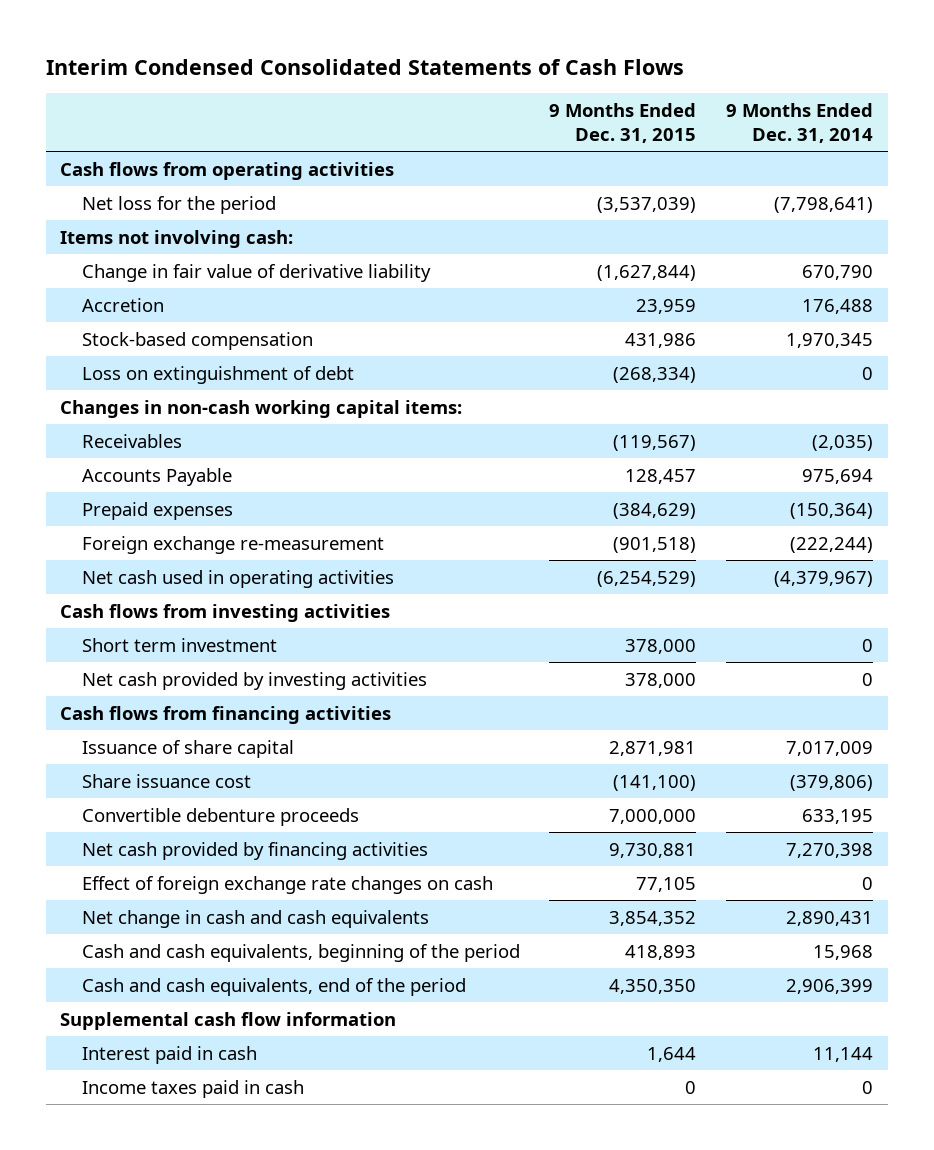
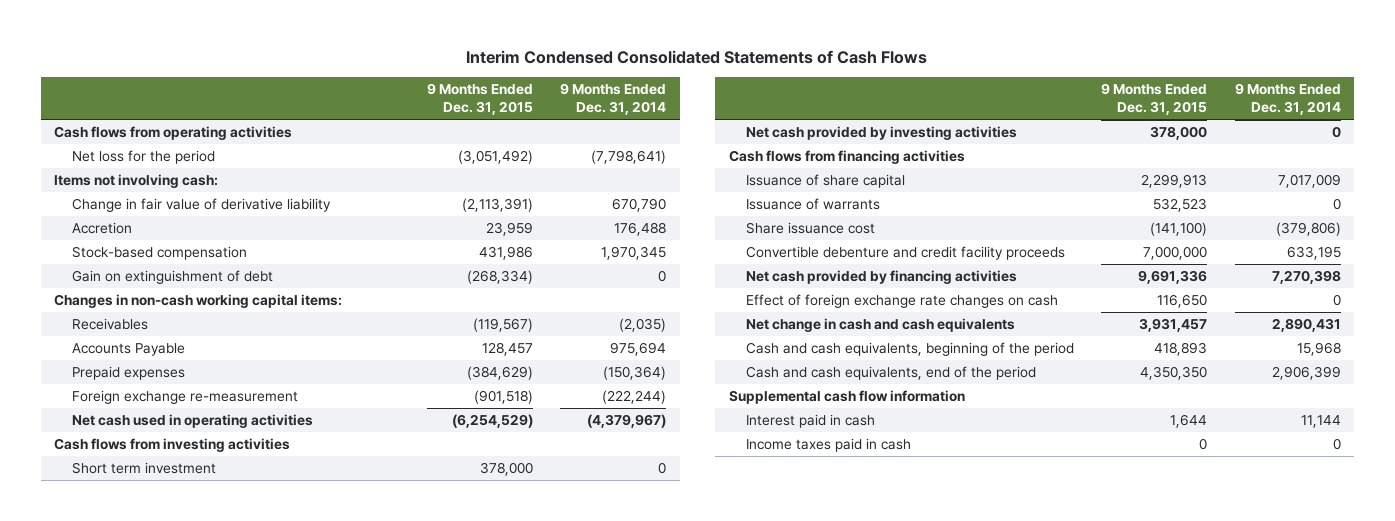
[597,196,697,213] (3,537,039) -> [457,150,533,165] (3,051,492)
[597,264,697,281] (1,627,844) -> [461,198,533,213] (2,113,391)
[81,365,354,384] Loss on extinguishment of debt -> [71,270,273,285] Gain on extinguishment of debt
[609,740,697,756] 2,871,981 -> [1141,174,1208,189] 2,299,913
none -> [746,198,881,211] Issuance of warrants
[81,807,359,826] Convertible debenture proceeds -> [746,246,1066,261] Convertible debenture and credit facility proceeds
[609,842,697,858] 9,730,881 -> [1138,270,1208,285] 9,691,336
[636,876,697,892] 77,105 -> [1157,294,1208,309] 116,650
[609,910,697,926] 3,854,352 -> [1139,318,1208,333] 3,931,457

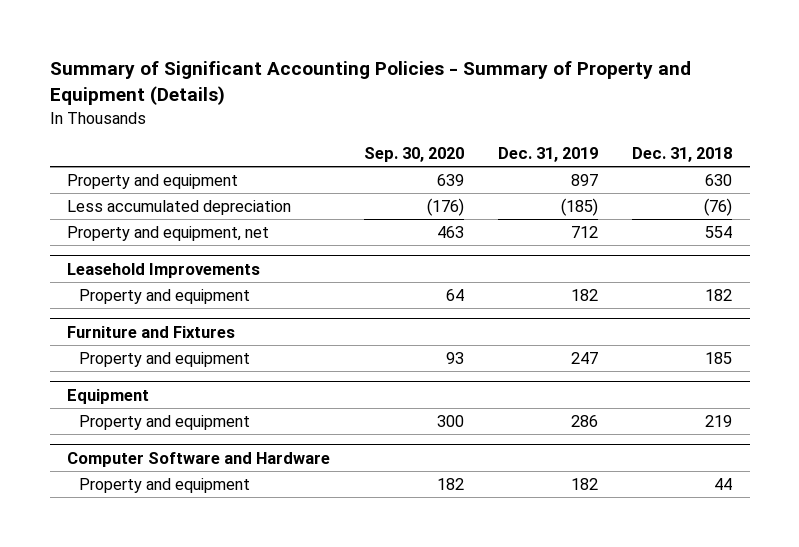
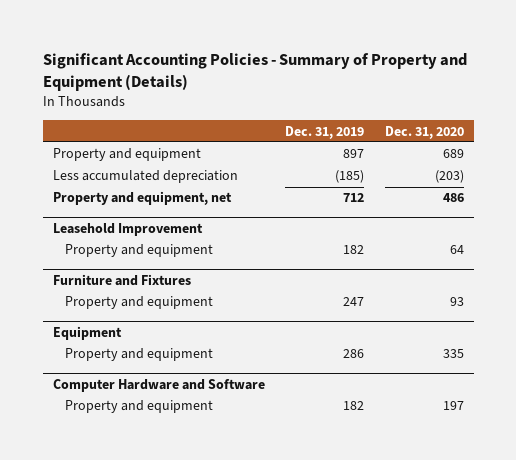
[49,61,691,106] Summary of Significant Accounting Policies - Summary of Property and Equipment (Details) -> [42,52,467,91] Significant Accounting Policies - Summary of Property and Equipment (Details)
[364,147,465,163] Sep. 30, 2020 -> none
[632,147,733,163] Dec. 31, 2018 -> none
none -> [384,125,464,139] Dec. 31, 2020
[66,262,260,278] Leasehold Improvements -> [52,222,203,236] Leasehold Improvement
[66,451,330,467] Computer Software and Hardware -> [52,378,265,392] Computer Hardware and Software

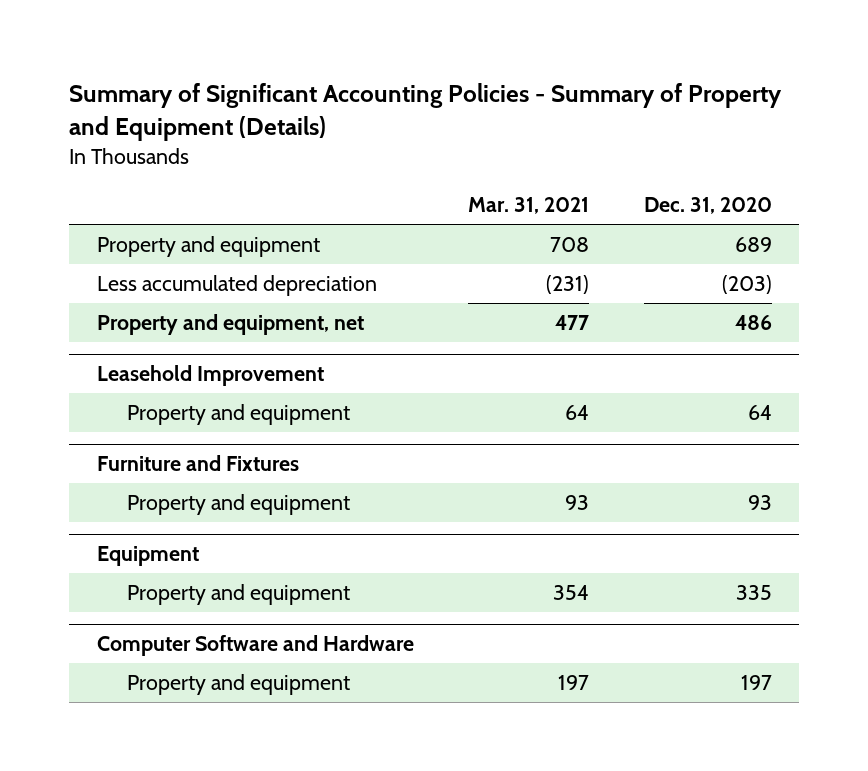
[42,52,467,91] Significant Accounting Policies - Summary of Property and Equipment (Details) -> [69,83,783,142] Summary of Significant Accounting Policies - Summary of Property and Equipment (Details)
[285,125,365,139] Dec. 31, 2019 -> none
none -> [468,197,590,215] Mar. 31, 2021
[52,378,265,392] Computer Hardware and Software -> [96,635,414,657] Computer Software and Hardware

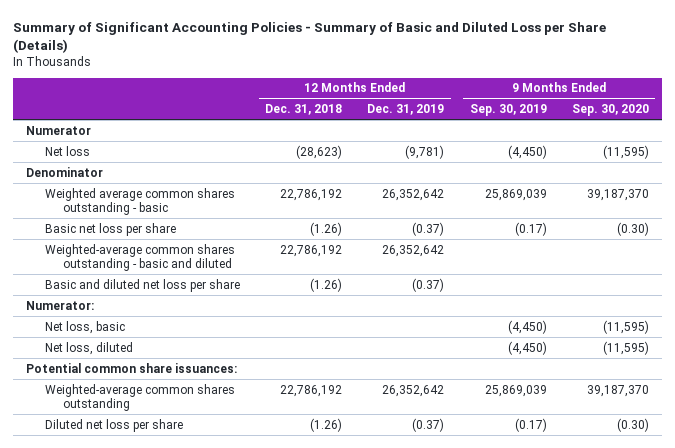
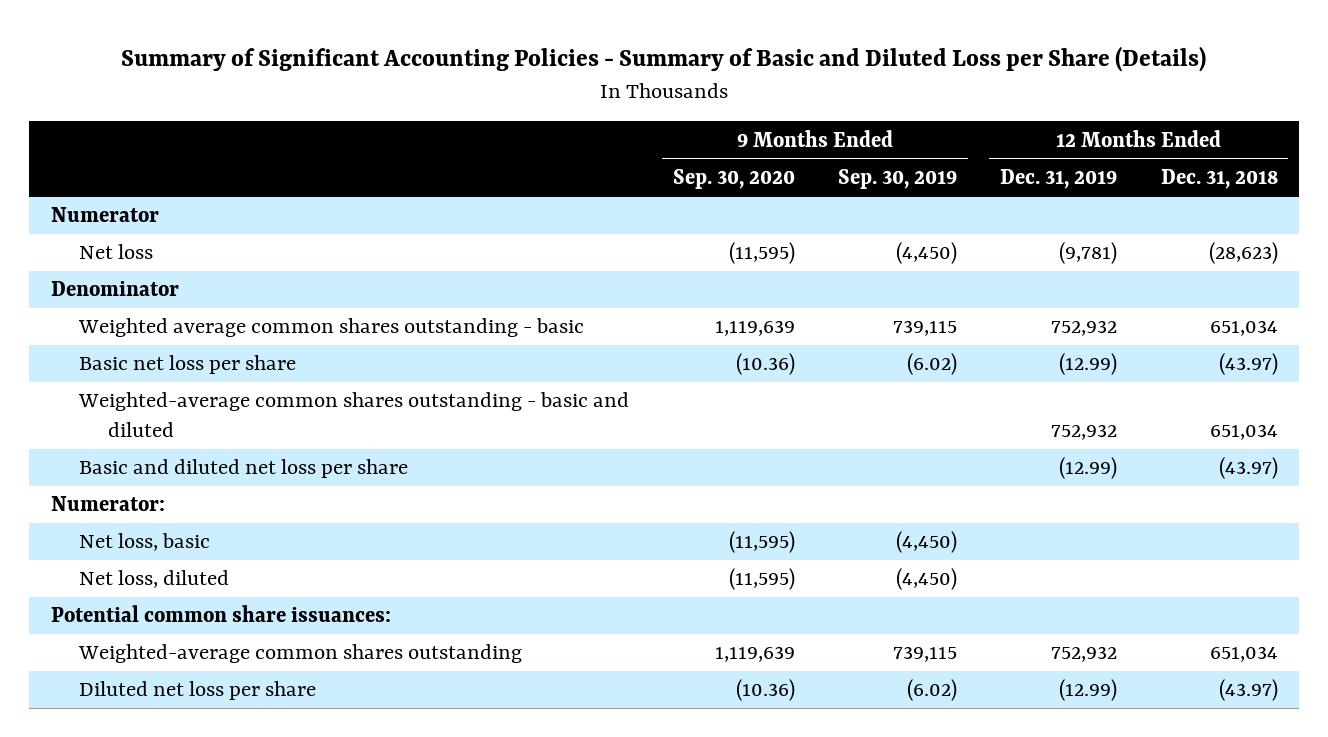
[279,188,342,201] 22,786,192 -> [1209,320,1278,337] 651,034
[382,188,445,201] 26,352,642 -> [1051,320,1118,337] 752,932
[484,188,547,201] 25,869,039 -> [892,320,957,337] 739,115
[587,188,650,201] 39,187,370 -> [714,320,795,337] 1,119,639
[309,221,342,236] (1.26) -> [1218,353,1278,376] (43.97)
[412,221,445,236] (0.37) -> [1059,353,1118,376] (12.99)
[514,221,547,236] (0.17) -> [906,353,957,376] (6.02)
[617,221,650,236] (0.30) -> [735,353,795,376] (10.36)
[279,244,342,257] 22,786,192 -> [1209,424,1278,441] 651,034
[382,244,445,257] 26,352,642 -> [1051,424,1118,441] 752,932
[309,277,342,292] (1.26) -> [1218,457,1278,480] (43.97)
[412,277,445,292] (0.37) -> [1059,457,1118,480] (12.99)
[279,384,342,397] 22,786,192 -> [1209,646,1278,663] 651,034
[382,384,445,397] 26,352,642 -> [1051,646,1118,663] 752,932
[484,384,547,397] 25,869,039 -> [892,646,957,663] 739,115
[587,384,650,397] 39,187,370 -> [714,646,795,663] 1,119,639
[309,417,342,432] (1.26) -> [1218,679,1278,702] (43.97)
[412,417,445,432] (0.37) -> [1059,679,1118,702] (12.99)
[514,417,547,432] (0.17) -> [906,679,957,702] (6.02)
[617,417,650,432] (0.30) -> [735,679,795,702] (10.36)

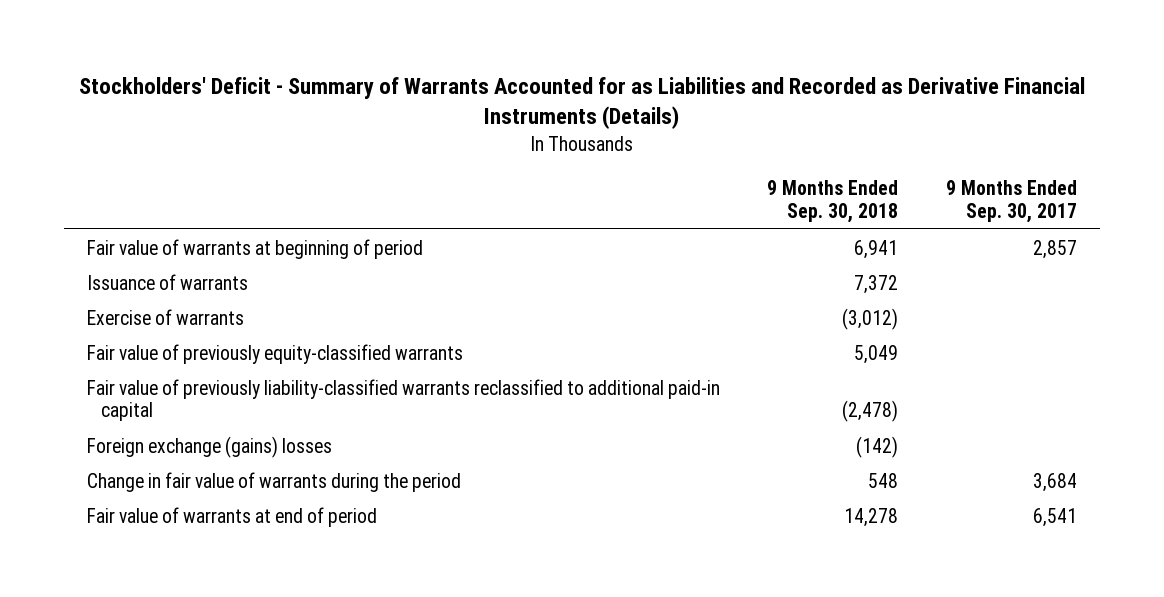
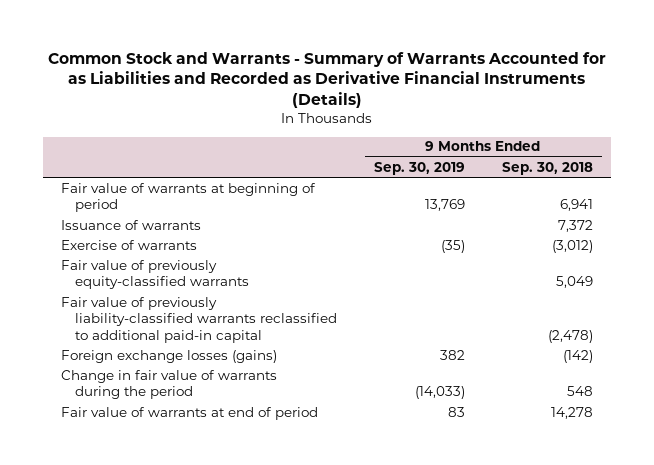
[78,76,1085,130] Stockholders' Deficit - Summary of Warrants Accounted for as Liabilities and Recorded as Derivative Financial Instruments (Details) -> [47,51,606,109] Common Stock and Warrants - Summary of Warrants Accounted for as Liabilities and Recorded as Derivative Financial Instruments (Details)
[945,180,1077,223] 9 Months Ended Sep. 30, 2017 -> none
none -> [374,161,466,175] Sep. 30, 2019
[87,435,333,458] Foreign exchange (gains) losses -> [61,349,278,363] Foreign exchange losses (gains)

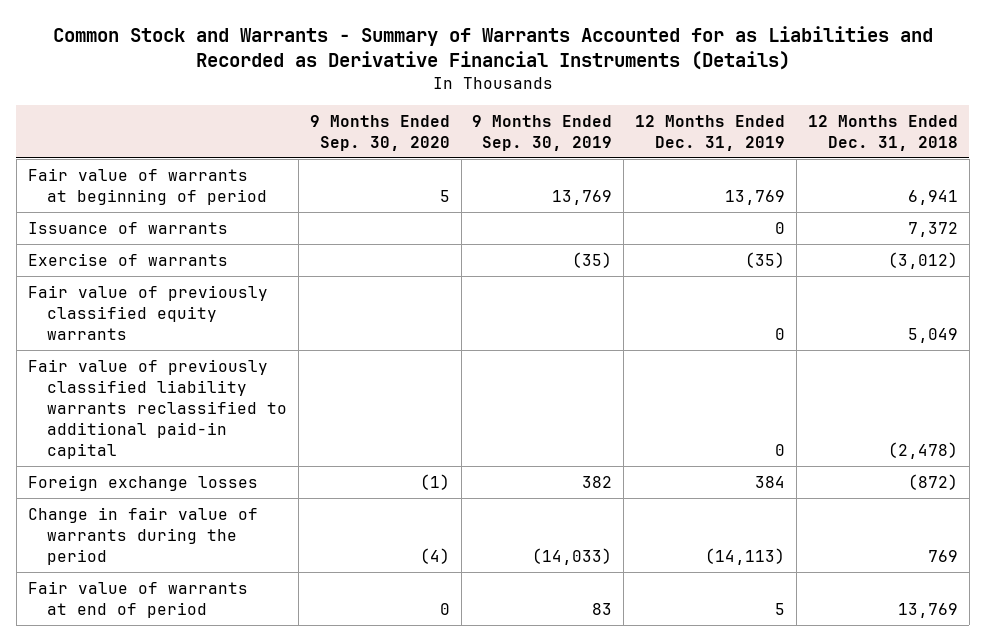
[501,161,593,175] Sep. 30, 2018 -> none
none -> [309,114,450,151] 9 Months Ended Sep. 30, 2020
none -> [635,114,786,151] 12 Months Ended Dec. 31, 2019
none -> [807,114,958,151] 12 Months Ended Dec. 31, 2018
[61,259,250,290] Fair value of previously equity-classified warrants -> [27,284,268,340] Fair value of previously classified equity warrants
[61,296,338,343] Fair value of previously liability-classified warrants reclassified to additional paid-in capital -> [27,358,287,459] Fair value of previously classified liability warrants reclassified to additional paid-in capital
[61,349,278,363] Foreign exchange losses (gains) -> [27,474,258,491] Foreign exchange losses

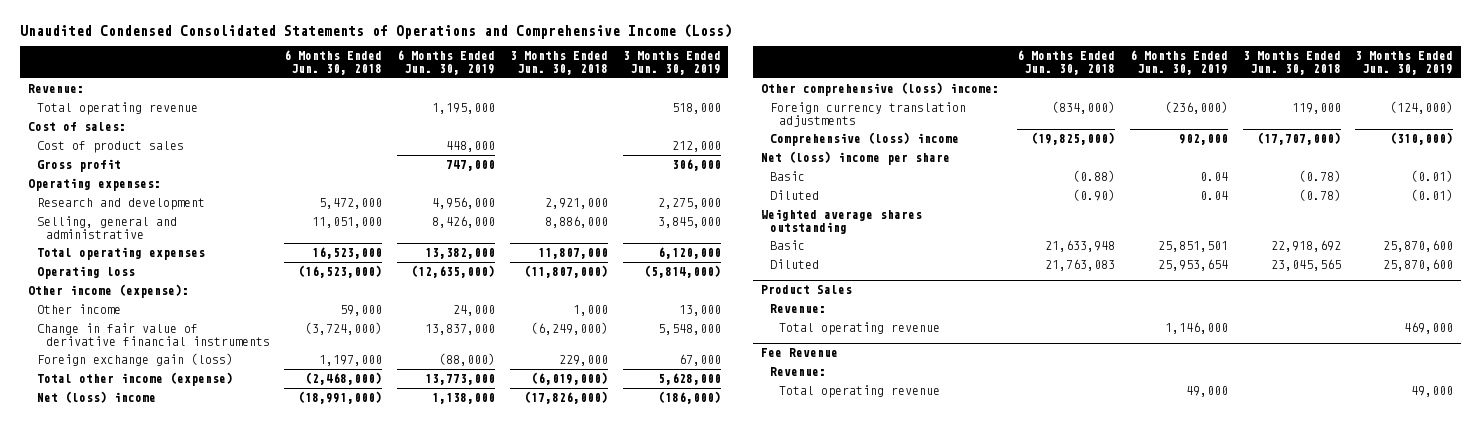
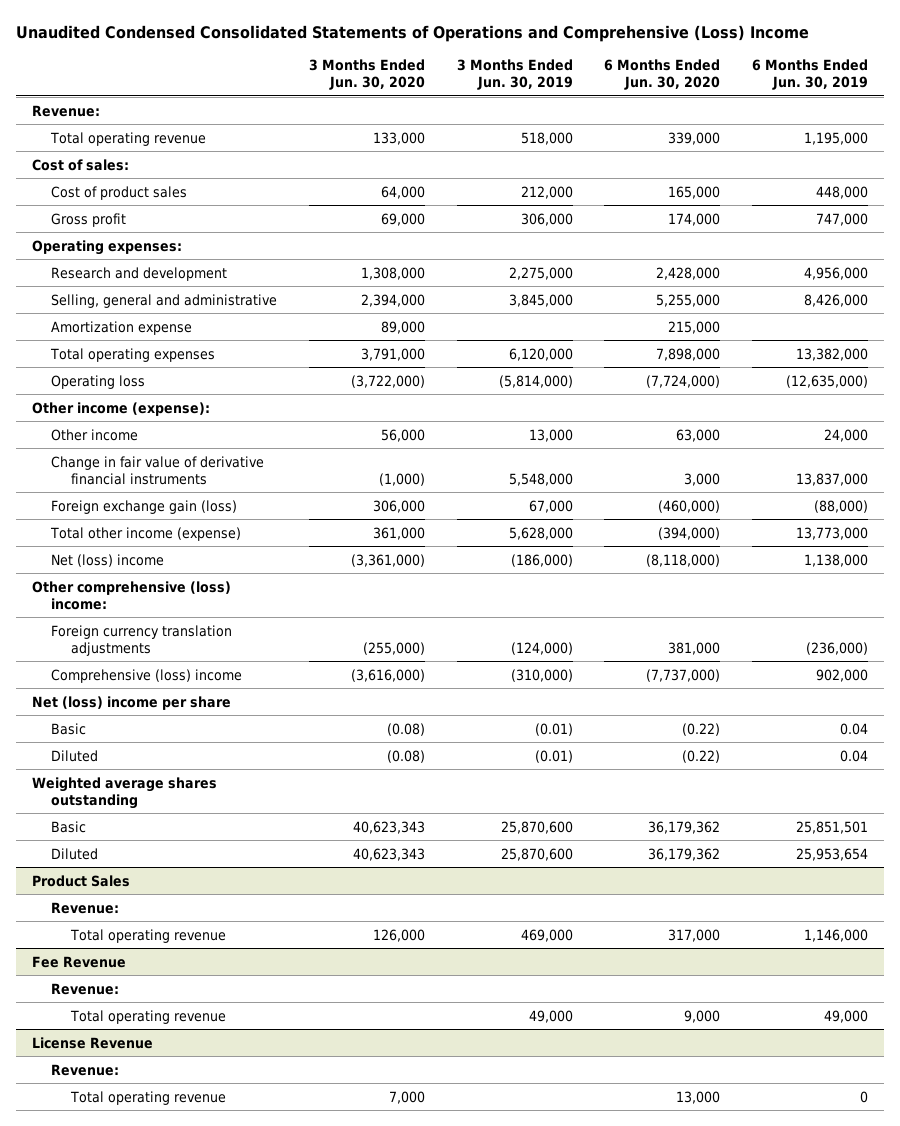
[20,24,733,40] Unaudited Condensed Consolidated Statements of Operations and Comprehensive Income (Loss) -> [15,24,809,42] Unaudited Condensed Consolidated Statements of Operations and Comprehensive (Loss) Income
[284,50,383,75] 6 Months Ended Jun. 30, 2018 -> none
[509,51,608,75] 3 Months Ended Jun. 30, 2018 -> none
none -> [308,59,425,91] 3 Months Ended Jun. 30, 2020
none -> [604,59,721,91] 6 Months Ended Jun. 30, 2020
none -> [51,320,193,335] Amortization expense
none -> [31,1036,153,1049] License Revenue
none -> [51,1063,120,1076] Revenue:
none -> [69,1090,226,1105] Total operating revenue

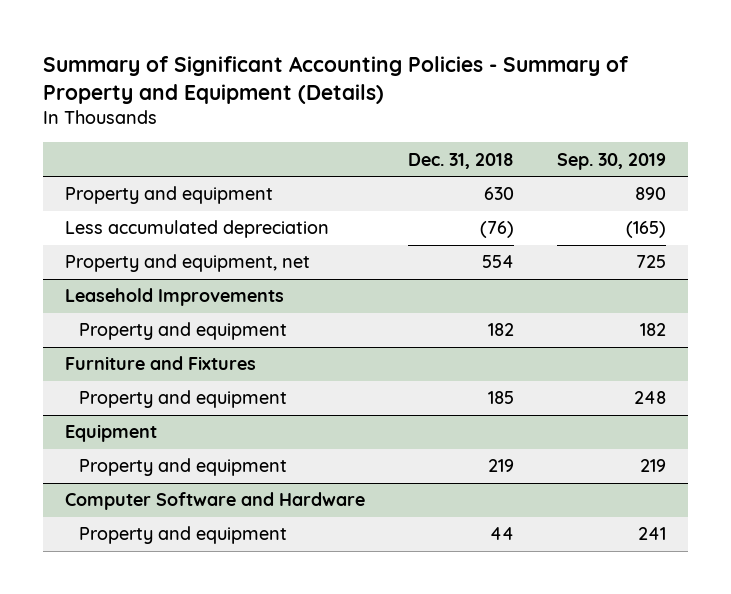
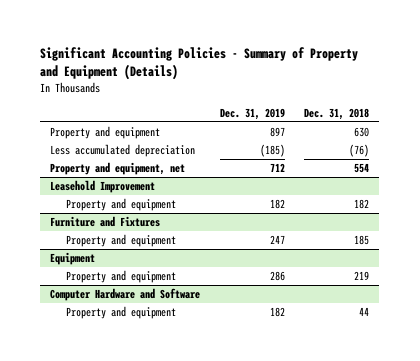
[43,55,630,104] Summary of Significant Accounting Policies - Summary of Property and Equipment (Details) -> [40,47,359,81] Significant Accounting Policies - Summary of Property and Equipment (Details)
[557,152,667,170] Sep. 30, 2019 -> none
none -> [219,107,285,120] Dec. 31, 2019
[64,288,284,307] Leasehold Improvements -> [50,180,156,194] Leasehold Improvement
[64,492,365,511] Computer Software and Hardware -> [50,288,201,302] Computer Hardware and Software

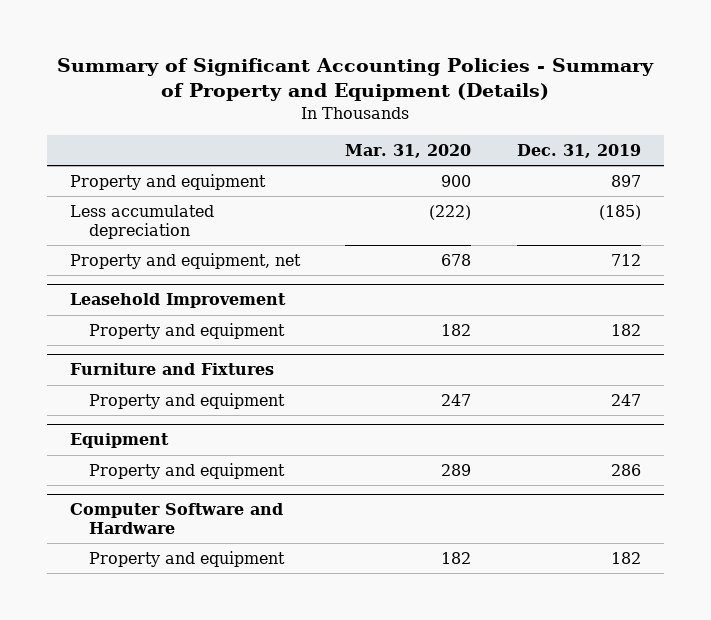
[40,47,359,81] Significant Accounting Policies - Summary of Property and Equipment (Details) -> [57,58,655,102] Summary of Significant Accounting Policies - Summary of Property and Equipment (Details)
[304,107,370,120] Dec. 31, 2018 -> none
none -> [345,144,472,159] Mar. 31, 2020
[50,288,201,302] Computer Hardware and Software -> [69,503,283,535] Computer Software and Hardware

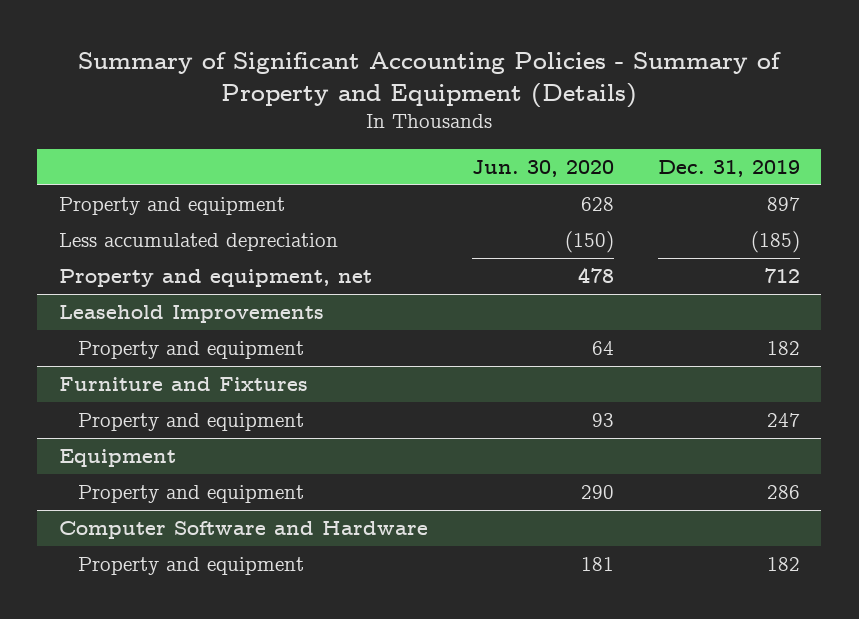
[345,144,472,159] Mar. 31, 2020 -> none
none -> [471,159,614,177] Jun. 30, 2020
[69,293,286,309] Leasehold Improvement -> [59,305,325,324] Leasehold Improvements

